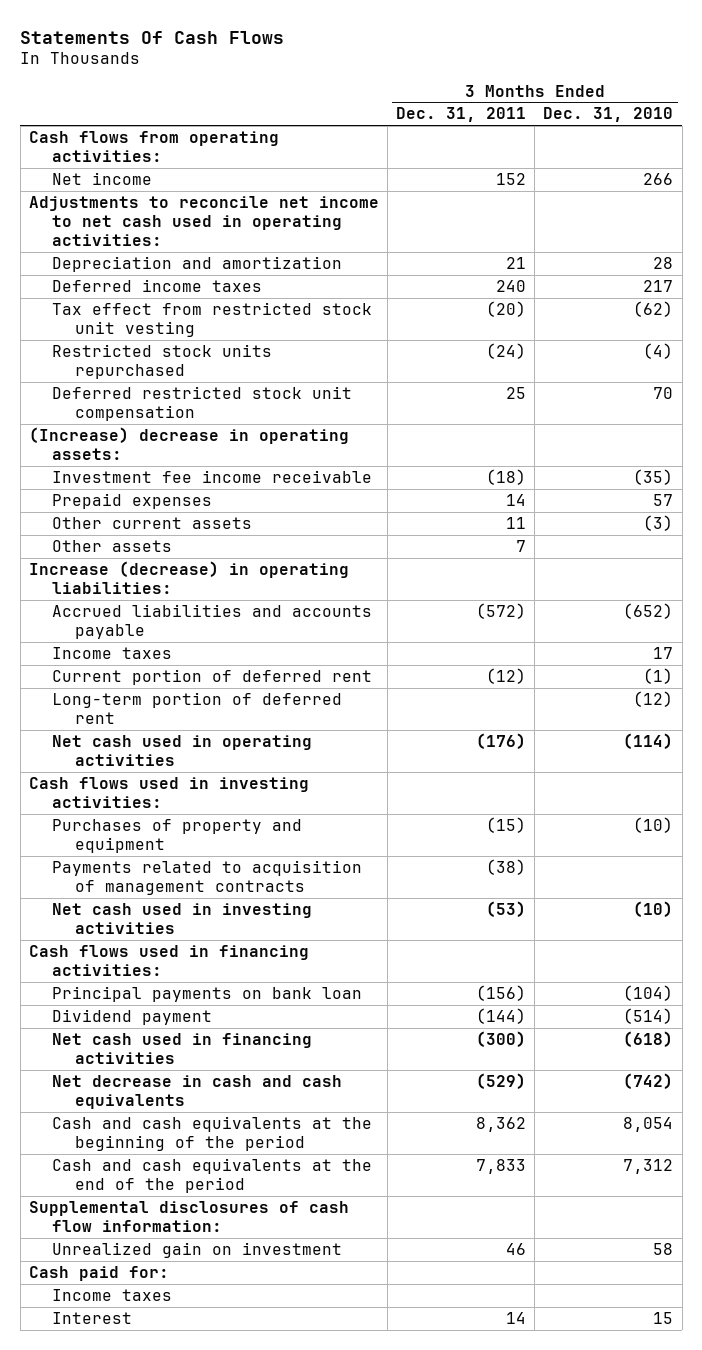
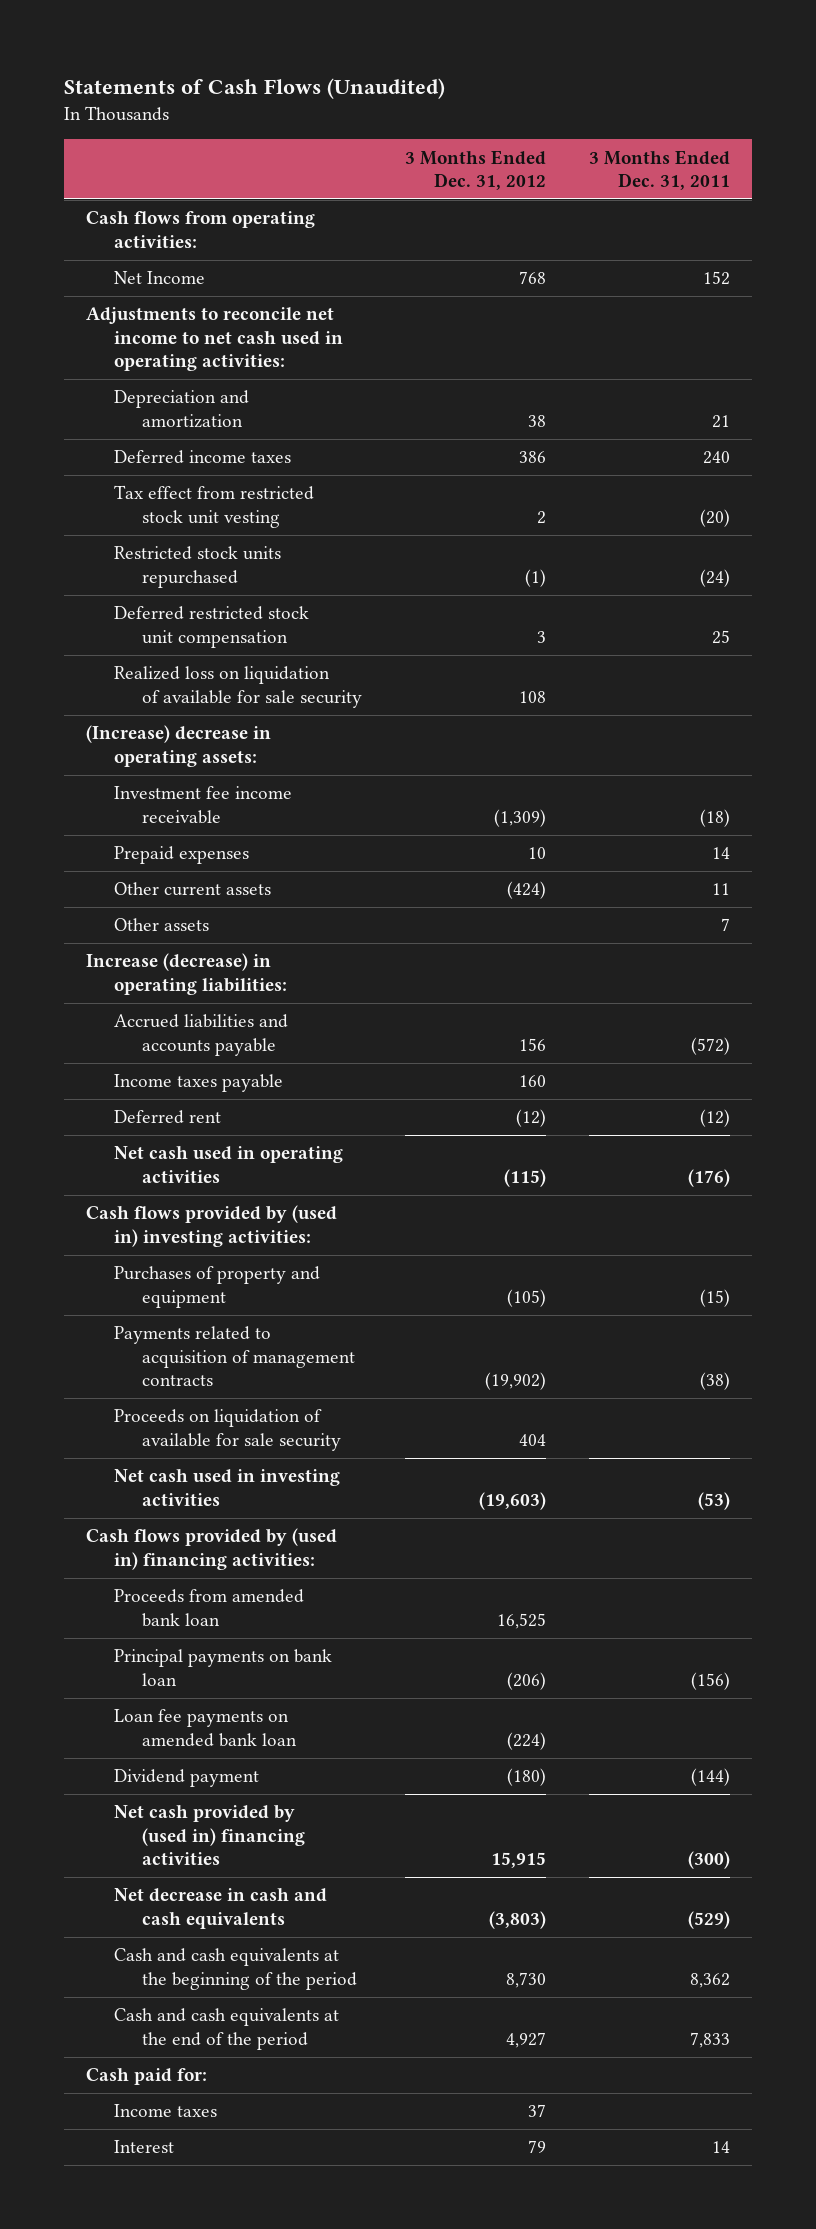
[20,30,285,44] Statements Of Cash Flows -> [64,78,446,100] Statements of Cash Flows (Unaudited)
[543,107,674,123] Dec. 31, 2010 -> none
none -> [404,149,546,191] 3 Months Ended Dec. 31, 2012
[51,171,152,185] Net income -> [113,271,205,285] Net Income
none -> [113,666,362,708] Realized loss on liquidation of available for sale security
[51,691,342,724] Long-term portion of deferred rent -> none
[51,646,172,659] Income taxes -> [113,1074,283,1093] Income taxes payable
[51,668,372,685] Current portion of deferred rent -> [113,1110,221,1125] Deferred rent
[28,776,309,808] Cash flows used in investing activities: -> [85,1205,337,1247] Cash flows provided by (used in) investing activities:
none -> [113,1409,341,1451] Proceeds on liquidation of available for sale security
[28,944,309,976] Cash flows used in financing activities: -> [85,1528,337,1570] Cash flows provided by (used in) financing activities:
none -> [113,1589,304,1627] Proceeds from amended bank loan
none -> [113,1709,297,1747] Loan fee payments on amended bank loan
[51,1032,312,1064] Net cash used in financing activities -> [113,1805,305,1866] Net cash provided by (used in) financing activities
[28,1200,349,1232] Supplemental disclosures of cash flow information: -> none
[51,1241,342,1258] Unrealized gain on investment -> none

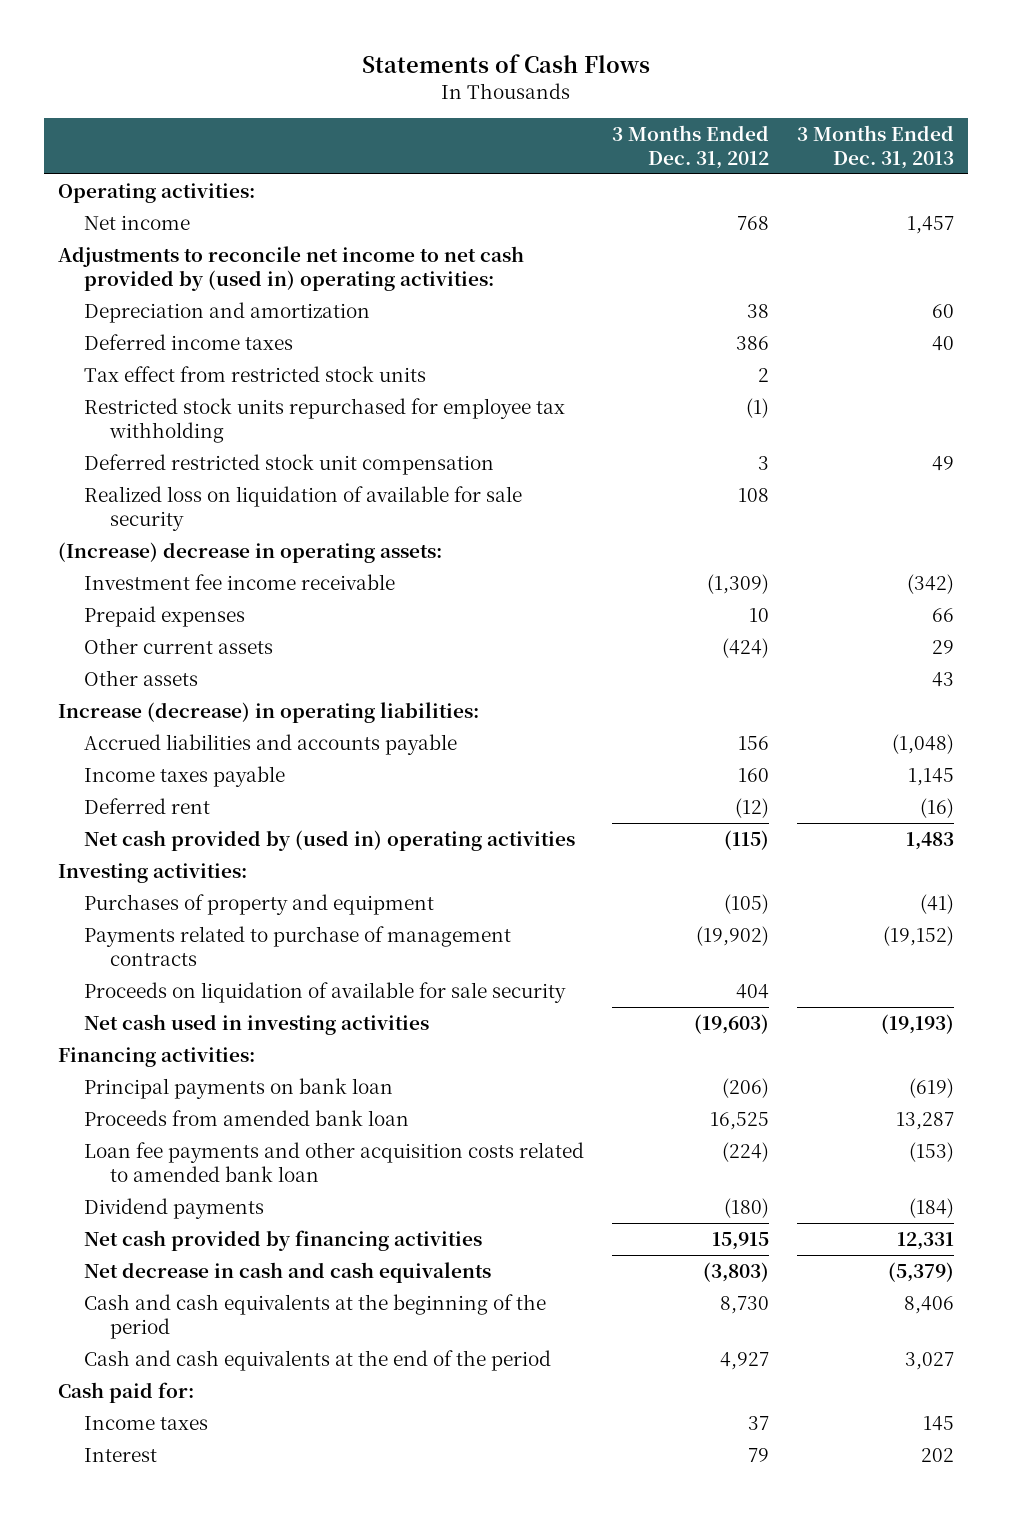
[64,78,446,100] Statements of Cash Flows (Unaudited) -> [361,54,650,74] Statements of Cash Flows
[589,149,731,191] 3 Months Ended Dec. 31, 2011 -> none
none -> [797,124,955,169] 3 Months Ended Dec. 31, 2013
[85,211,315,248] Cash flows from operating activities: -> [57,182,255,203] Operating activities:
[113,271,205,285] Net Income -> [83,214,190,230] Net income
[85,307,343,372] Adjustments to reconcile net income to net cash used in operating activities: -> [57,245,524,291] Adjustments to reconcile net income to net cash provided by (used in) operating activities:
[113,485,314,528] Tax effect from restricted stock unit vesting -> [83,365,426,382] Tax effect from restricted stock units
[113,546,281,588] Restricted stock units repurchased -> [83,397,565,443] Restricted stock units repurchased for employee tax withholding
[113,1146,343,1183] Net cash used in operating activities -> [83,829,575,851] Net cash provided by (used in) operating activities
[85,1205,337,1247] Cash flows provided by (used in) investing activities: -> [57,862,247,883] Investing activities:
[113,1326,355,1387] Payments related to acquisition of management contracts -> [83,925,511,966] Payments related to purchase of management contracts
[85,1528,337,1570] Cash flows provided by (used in) financing activities: -> [57,1046,255,1067] Financing activities:
[113,1589,304,1627] Proceeds from amended bank loan -> [83,1109,409,1126] Proceeds from amended bank loan
[113,1709,297,1747] Loan fee payments on amended bank loan -> [83,1141,584,1182] Loan fee payments and other acquisition costs related to amended bank loan
[113,1769,259,1788] Dividend payment -> [83,1197,264,1219] Dividend payments
[113,1805,305,1866] Net cash provided by (used in) financing activities -> [83,1229,482,1251] Net cash provided by financing activities

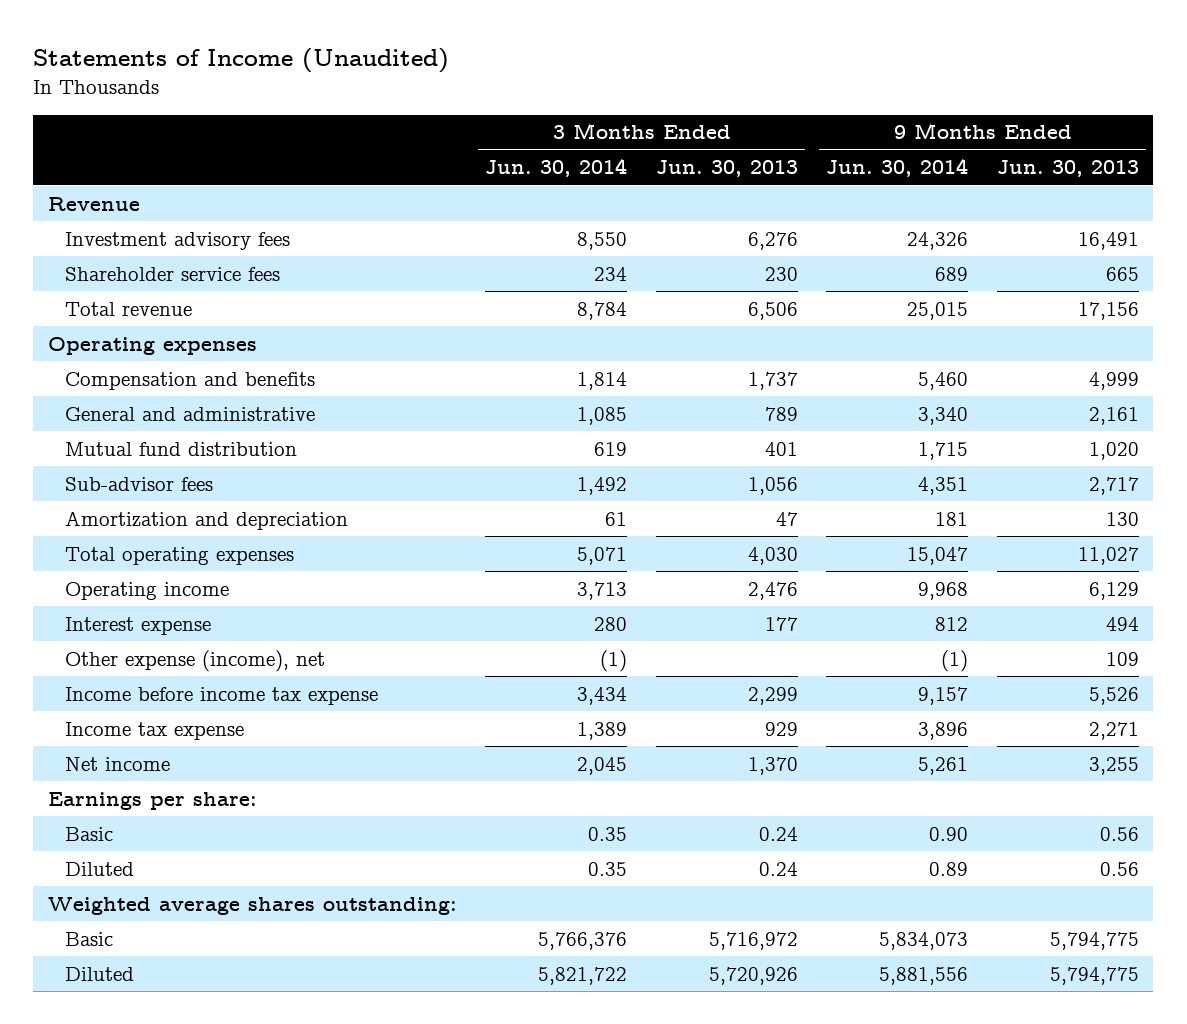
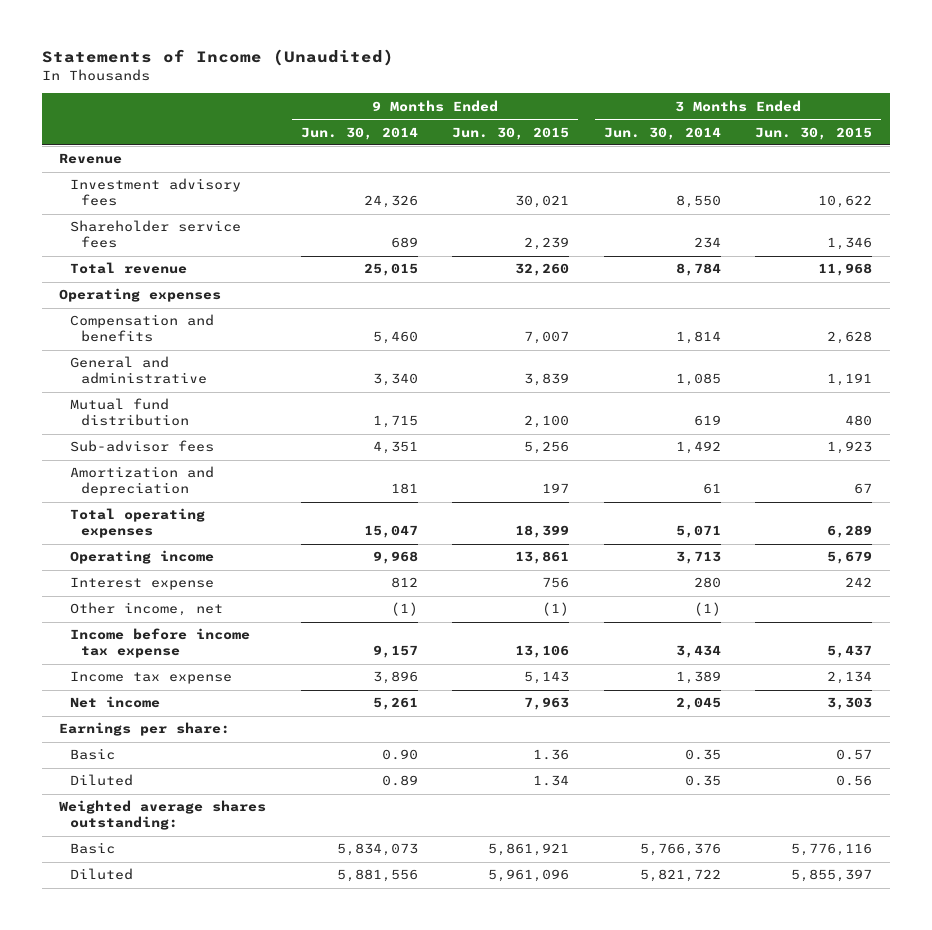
[655,160,798,178] Jun. 30, 2013 -> none
[997,160,1140,178] Jun. 30, 2013 -> none
none -> [452,126,570,140] Jun. 30, 2015
none -> [755,126,873,140] Jun. 30, 2015
[64,649,325,672] Other expense (income), net -> [70,602,224,617] Other income, net

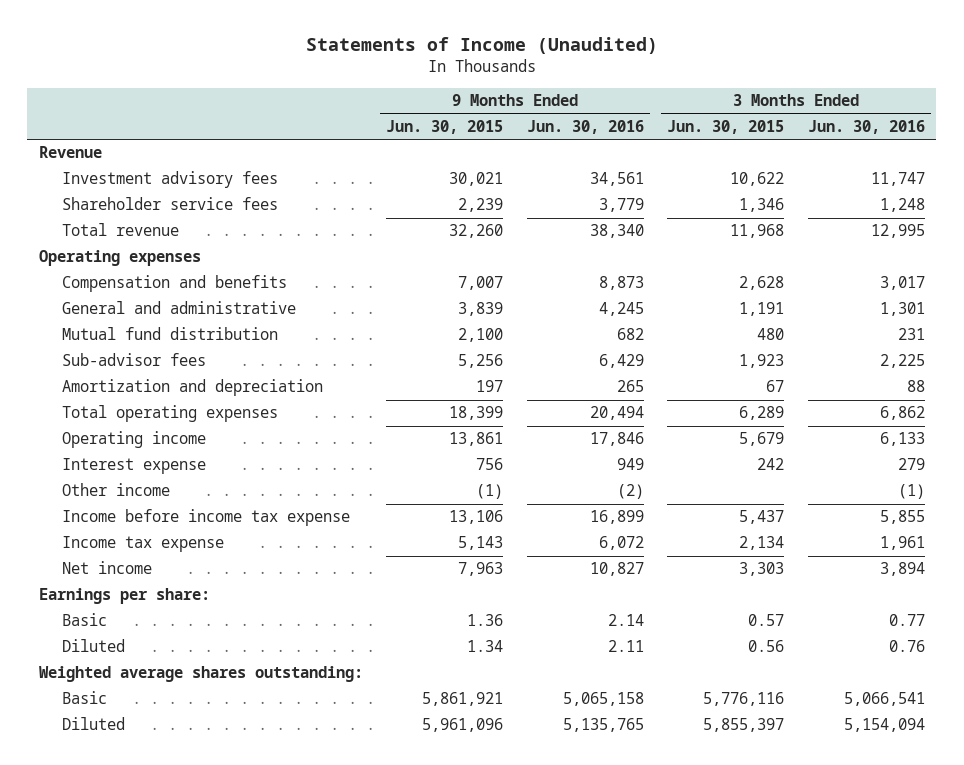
[300,126,418,140] Jun. 30, 2014 -> none
[603,126,721,140] Jun. 30, 2014 -> none
none -> [526,119,644,134] Jun. 30, 2016
none -> [807,119,925,134] Jun. 30, 2016
[70,602,224,617] Other income, net -> [61,483,170,497] Other income

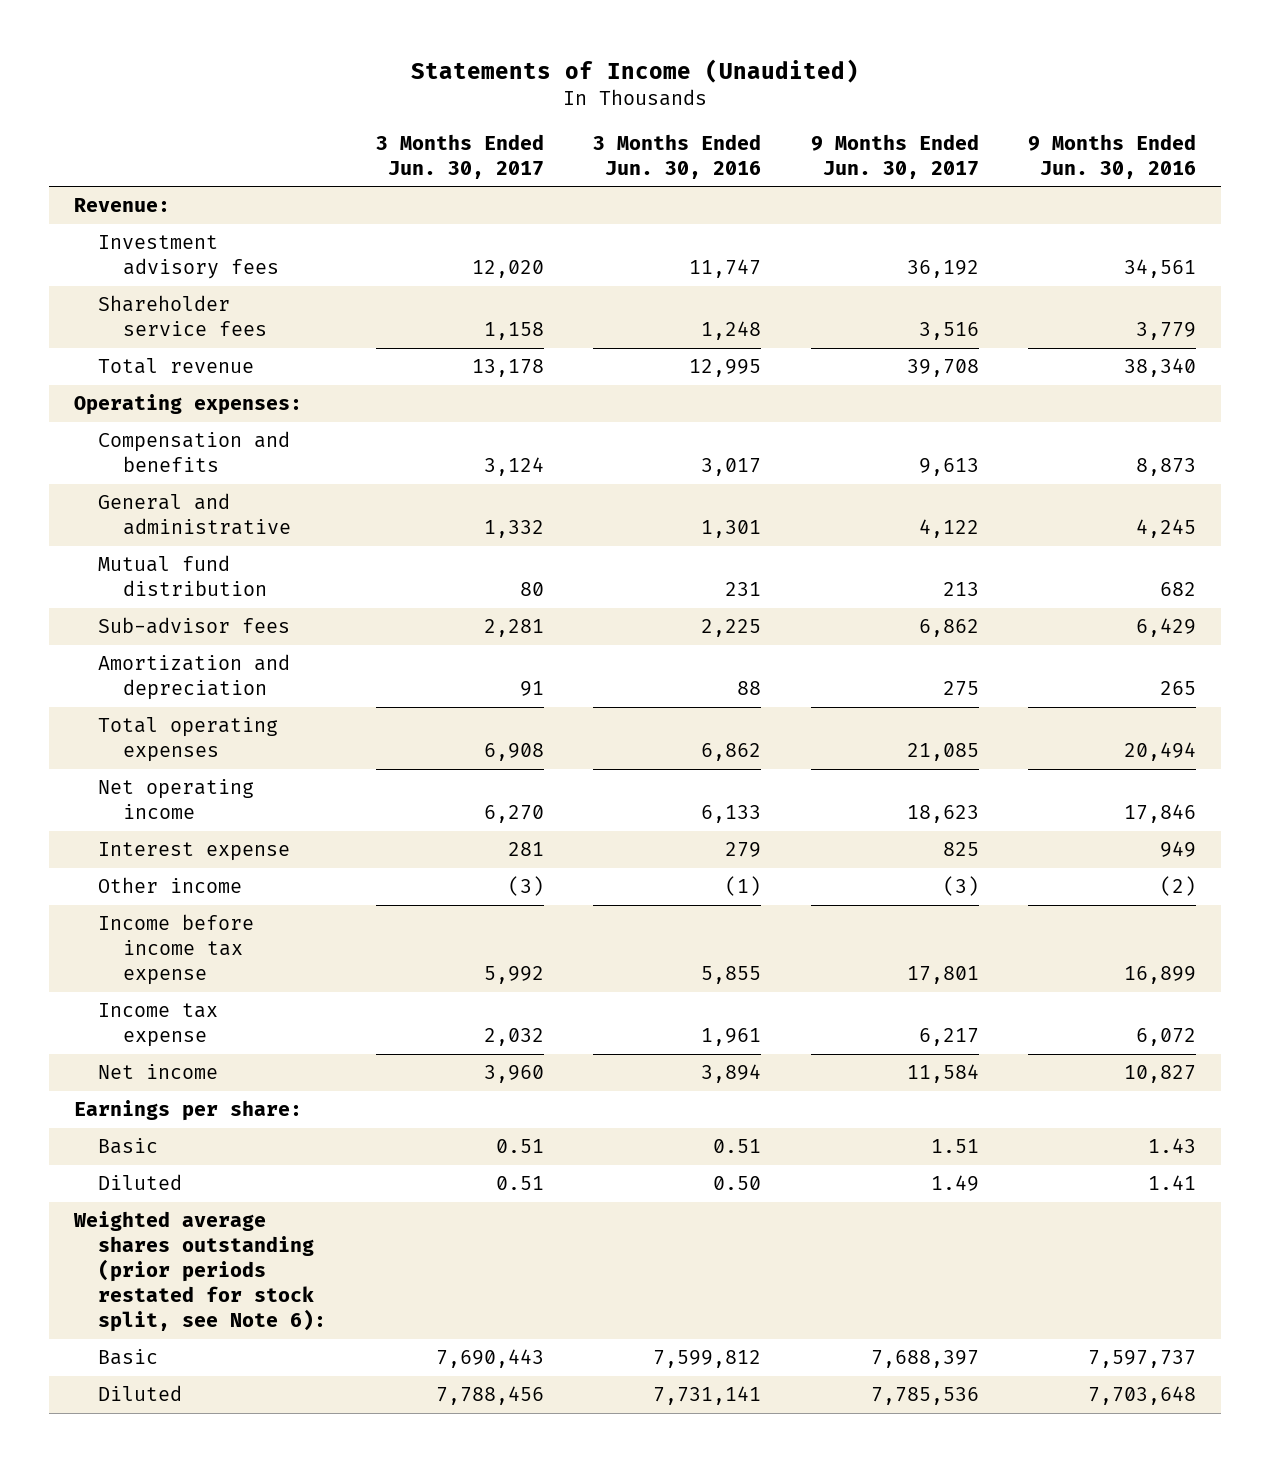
[386,119,504,134] Jun. 30, 2015 -> none
[667,119,785,134] Jun. 30, 2015 -> none
none -> [375,133,544,179] 3 Months Ended Jun. 30, 2017
none -> [810,133,979,179] 9 Months Ended Jun. 30, 2017
[38,146,102,159] Revenue -> [73,198,170,213] Revenue:
[38,250,201,267] Operating expenses -> [73,394,302,416] Operating expenses:
[61,431,206,449] Operating income -> [98,779,255,820] Net operating income
[607,614,644,627] 2.14 -> [1147,1138,1196,1154] 1.43
[888,614,925,627] 0.77 -> [713,1139,762,1154] 0.51
[607,640,644,653] 2.11 -> [1147,1175,1196,1191] 1.41
[888,640,925,653] 0.76 -> [713,1176,762,1191] 0.50
[38,666,363,683] Weighted average shares outstanding: -> [72,1211,327,1332] Weighted average shares outstanding (prior periods restated for stock split, see Note 6):
[562,692,644,707] 5,065,158 -> [1087,1350,1196,1369] 7,597,737
[843,692,925,707] 5,066,541 -> [653,1350,762,1369] 7,599,812
[562,718,644,733] 5,135,765 -> [1087,1386,1196,1406] 7,703,648
[843,718,925,733] 5,154,094 -> [653,1386,762,1406] 7,731,141

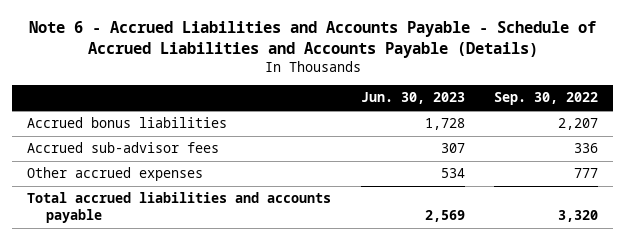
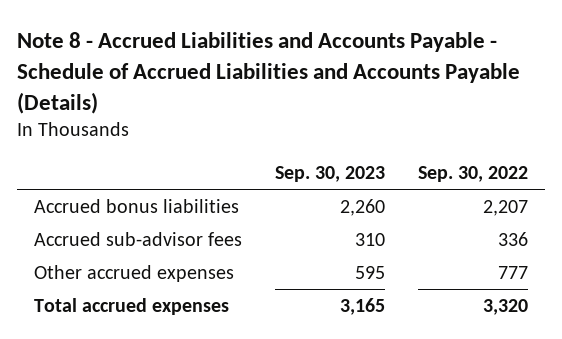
[28,20,596,58] Note 6 - Accrued Liabilities and Accounts Payable - Schedule of Accrued Liabilities and Accounts Payable (Details) -> [17,32,521,114] Note 8 - Accrued Liabilities and Accounts Payable - Schedule of Accrued Liabilities and Accounts Payable (Details)
[360,92,465,105] Jun. 30, 2023 -> none
none -> [275,166,386,183] Sep. 30, 2023
[26,192,331,223] Total accrued liabilities and accounts payable -> [34,298,230,316] Total accrued expenses

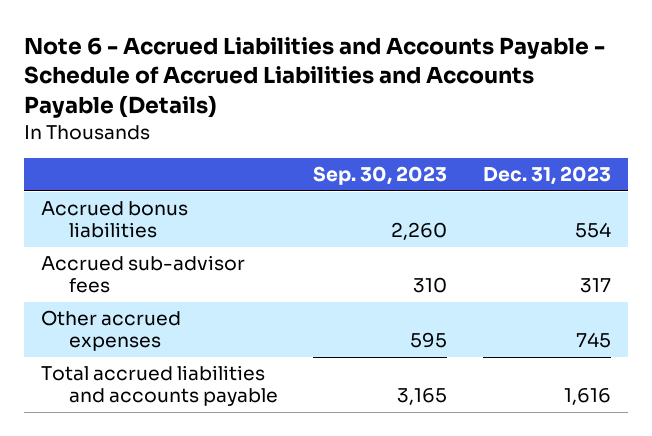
[17,32,521,114] Note 8 - Accrued Liabilities and Accounts Payable - Schedule of Accrued Liabilities and Accounts Payable (Details) -> [23,36,605,119] Note 6 - Accrued Liabilities and Accounts Payable - Schedule of Accrued Liabilities and Accounts Payable (Details)
[418,166,529,183] Sep. 30, 2022 -> none
none -> [482,166,611,186] Dec. 31, 2023
[34,298,230,316] Total accrued expenses -> [41,365,279,407] Total accrued liabilities and accounts payable

